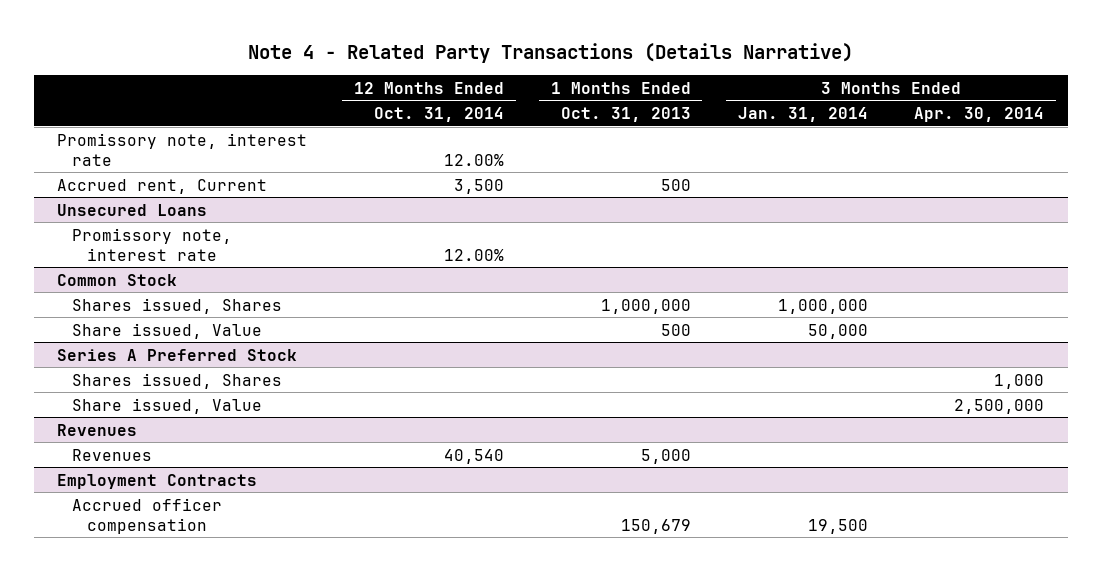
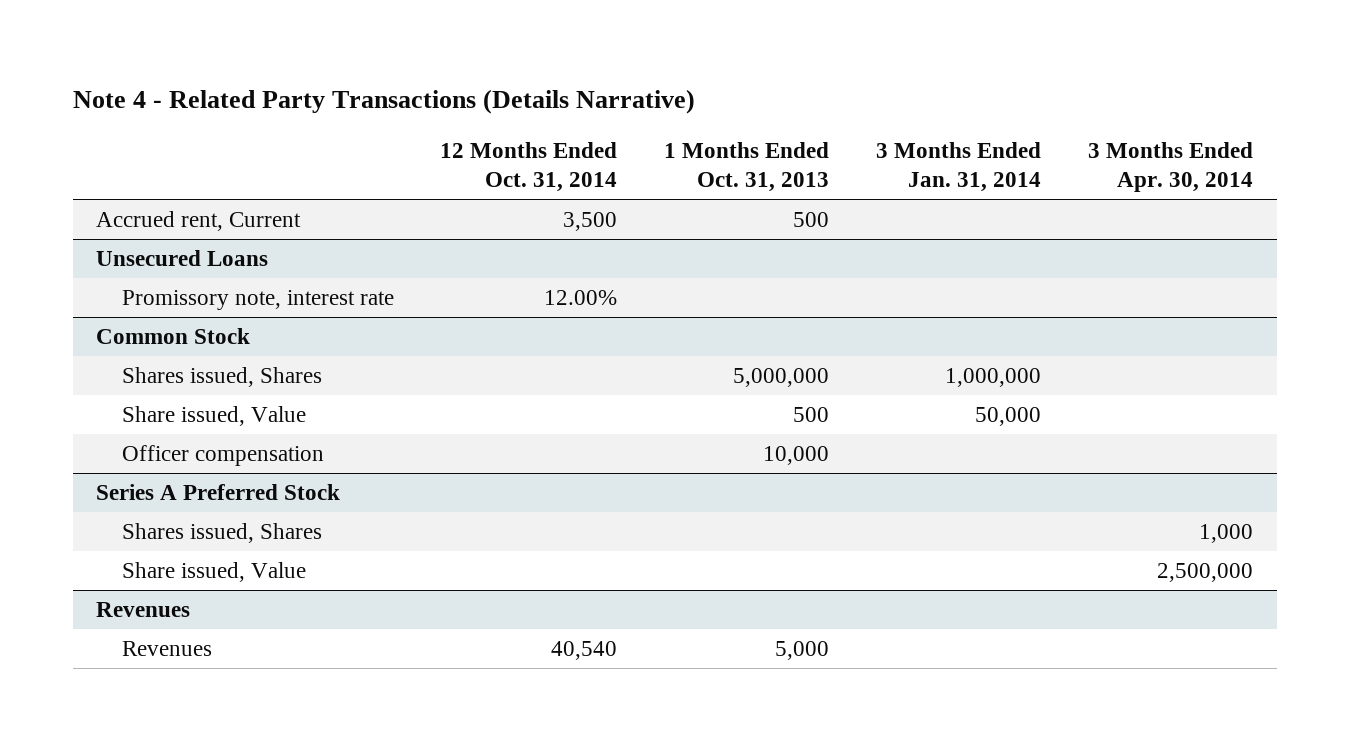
[57,132,308,166] Promissory note, interest rate -> none
[600,298,691,314] 1,000,000 -> [733,367,830,387] 5,000,000
none -> [121,444,324,466] Officer compensation
[57,473,258,489] Employment Contracts -> none
[72,497,223,534] Accrued officer compensation -> none

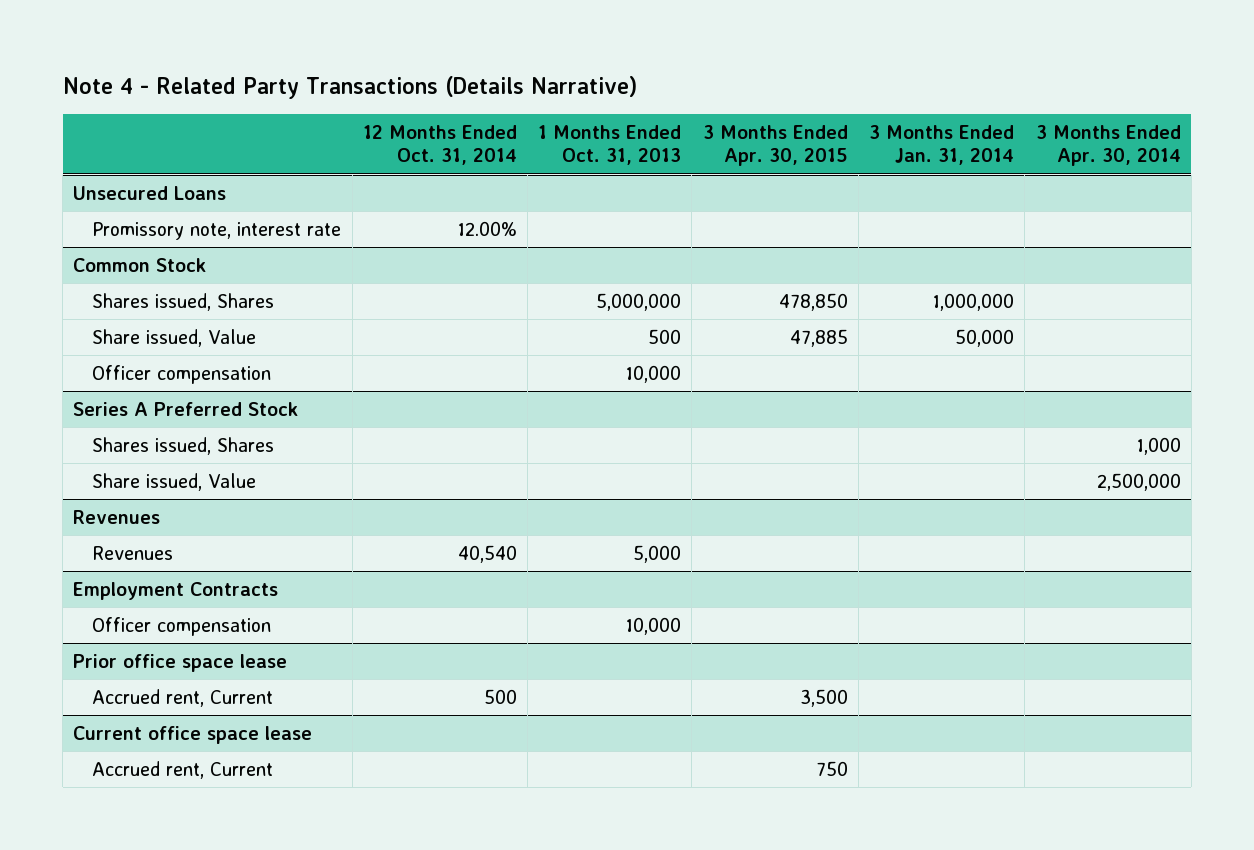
none -> [702,124,848,167] 3 Months Ended Apr. 30, 2015
[96,210,302,231] Accrued rent, Current -> none
none -> [73,581,279,600] Employment Contracts
none -> [92,616,272,636] Officer compensation
none -> [73,653,288,672] Prior office space lease
none -> [92,688,274,707] Accrued rent, Current
none -> [73,725,313,744] Current office space lease
none -> [92,760,274,779] Accrued rent, Current

